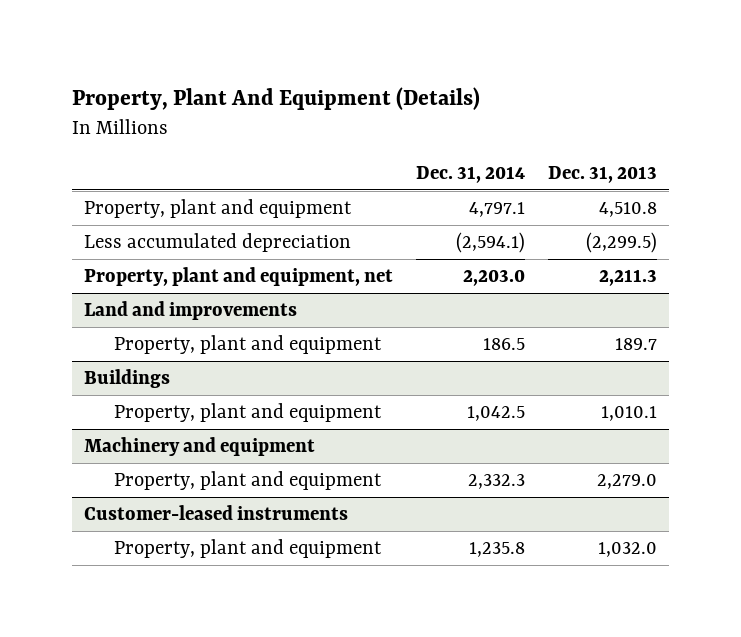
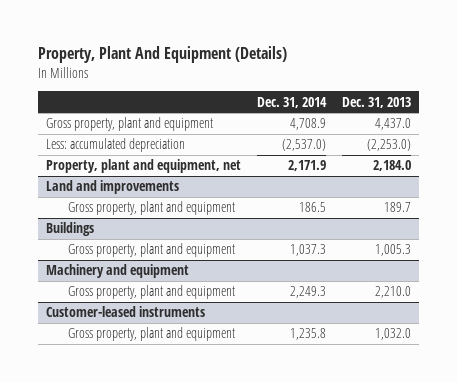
[83,198,352,218] Property, plant and equipment -> [46,117,214,132] Gross property, plant and equipment
[468,201,525,217] 4,797.1 -> [290,118,327,131] 4,708.9
[599,201,658,217] 4,510.8 -> [374,118,411,131] 4,437.0
[83,232,351,252] Less accumulated depreciation -> [46,138,186,153] Less: accumulated depreciation
[455,231,525,253] (2,594.1) -> [282,139,327,152] (2,537.0)
[586,231,658,253] (2,299.5) -> [366,139,411,152] (2,253.0)
[462,268,525,286] 2,203.0 -> [288,160,327,172] 2,171.9
[599,268,658,286] 2,211.3 -> [372,160,411,172] 2,184.0
[114,334,383,354] Property, plant and equipment -> [67,201,235,216] Gross property, plant and equipment
[114,402,383,422] Property, plant and equipment -> [67,243,235,258] Gross property, plant and equipment
[466,405,525,421] 1,042.5 -> [290,244,327,257] 1,037.3
[601,405,658,421] 1,010.1 -> [374,244,411,257] 1,005.3
[114,470,383,490] Property, plant and equipment -> [67,285,235,300] Gross property, plant and equipment
[467,473,525,489] 2,332.3 -> [290,286,327,299] 2,249.3
[597,473,658,489] 2,279.0 -> [374,286,411,299] 2,210.0
[114,538,383,558] Property, plant and equipment -> [67,327,235,342] Gross property, plant and equipment

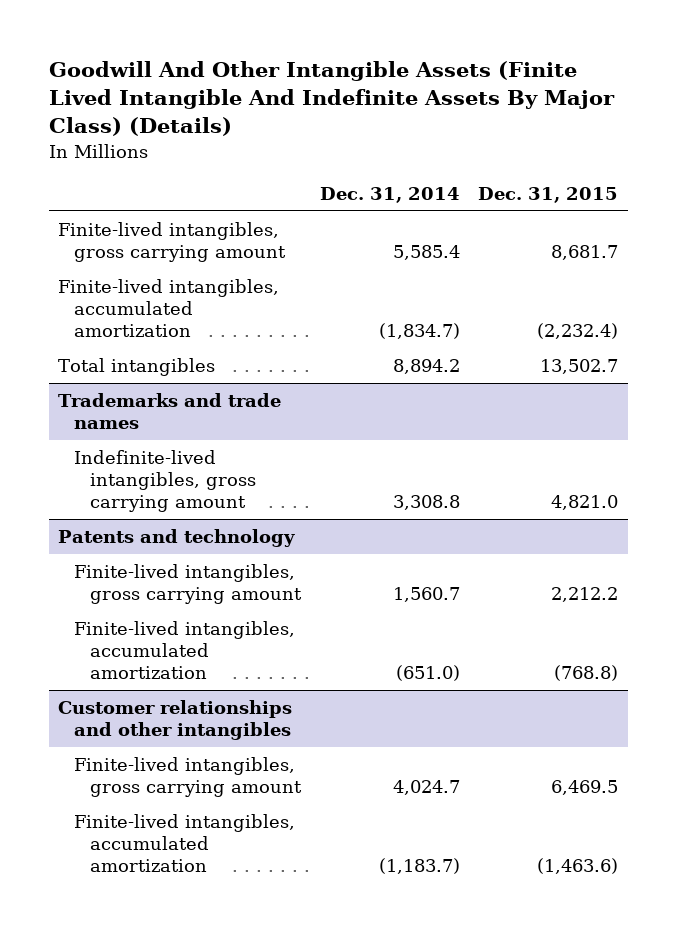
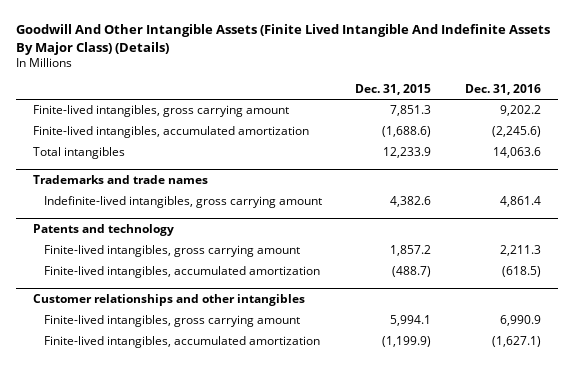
[319,186,460,203] Dec. 31, 2014 -> none
none -> [464,84,541,96] Dec. 31, 2016
[551,245,619,261] 8,681.7 -> [390,105,432,117] 7,851.3
[537,323,619,340] (2,232.4) -> [382,126,432,138] (1,688.6)
[540,358,619,374] 13,502.7 -> [383,147,432,159] 12,233.9
[551,495,619,511] 4,821.0 -> [390,196,432,208] 4,382.6
[551,587,619,603] 2,212.2 -> [390,245,432,257] 1,857.2
[554,665,619,682] (768.8) -> [392,266,432,278] (488.7)
[551,780,619,796] 6,469.5 -> [390,315,432,327] 5,994.1
[537,858,619,875] (1,463.6) -> [382,336,432,348] (1,199.9)

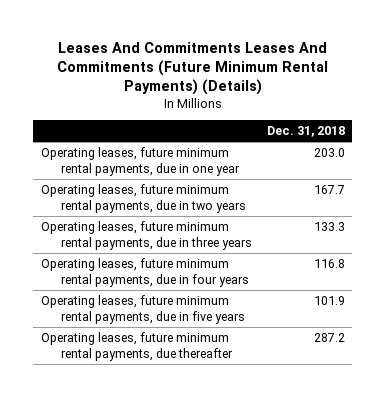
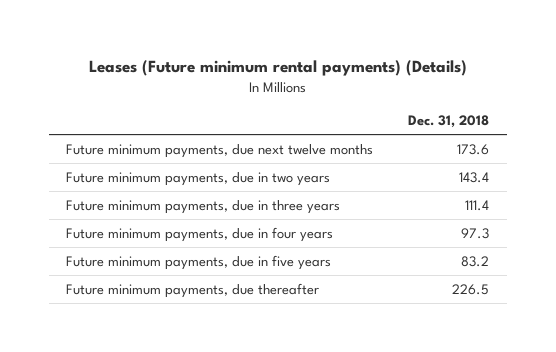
[56,41,328,96] Leases And Commitments Leases And Commitments (Future Minimum Rental Payments) (Details) -> [88,59,467,76] Leases (Future minimum rental payments) (Details)
[40,146,240,176] Operating leases, future minimum rental payments, due in one year -> [66,143,374,158] Future minimum payments, due next twelve months
[313,147,345,157] 203.0 -> [457,143,490,155] 173.6
[40,183,246,213] Operating leases, future minimum rental payments, due in two years -> [66,171,331,186] Future minimum payments, due in two years
[313,184,345,194] 167.7 -> [459,171,490,183] 143.4
[40,220,252,250] Operating leases, future minimum rental payments, due in three years -> [66,199,341,214] Future minimum payments, due in three years
[313,221,345,231] 133.3 -> [465,199,490,211] 111.4
[40,257,249,287] Operating leases, future minimum rental payments, due in four years -> [66,226,334,242] Future minimum payments, due in four years
[313,258,345,268] 116.8 -> [461,227,490,239] 97.3
[40,294,245,324] Operating leases, future minimum rental payments, due in five years -> [66,254,332,270] Future minimum payments, due in five years
[313,295,345,305] 101.9 -> [461,255,490,267] 83.2
[40,331,233,361] Operating leases, future minimum rental payments, due thereafter -> [66,282,320,298] Future minimum payments, due thereafter
[313,332,345,342] 287.2 -> [452,283,490,295] 226.5

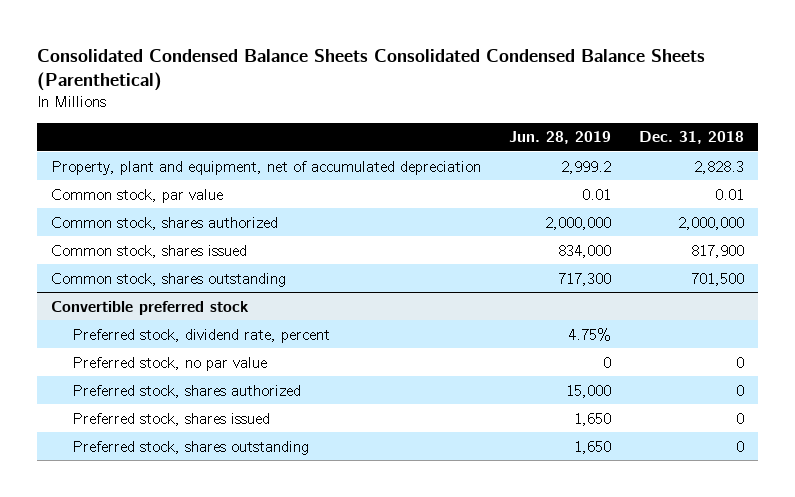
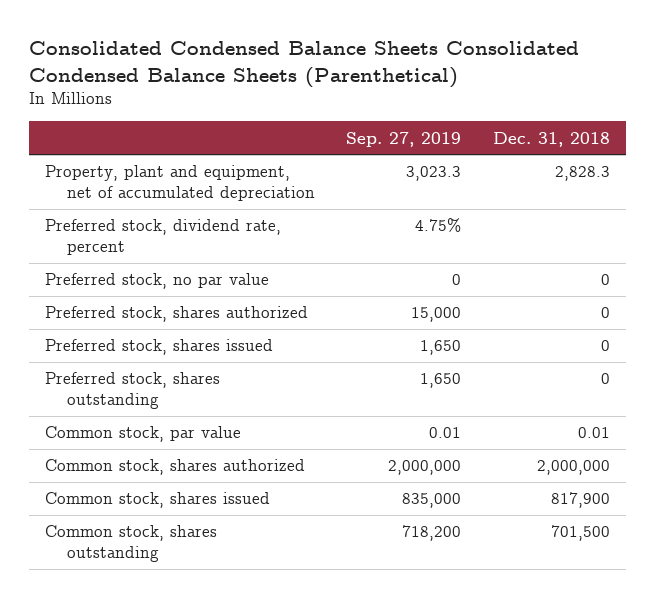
[509,131,612,145] Jun. 28, 2019 -> none
none -> [346,131,462,147] Sep. 27, 2019
[51,300,250,315] Convertible preferred stock -> none
[51,188,224,203] Common stock, par value -> [45,426,242,443] Common stock, par value
[51,216,279,230] Common stock, shares authorized -> [45,459,306,476] Common stock, shares authorized
[51,244,248,258] Common stock, shares issued -> [45,492,271,509] Common stock, shares issued
[51,272,287,287] Common stock, shares outstanding -> [45,525,218,563] Common stock, shares outstanding

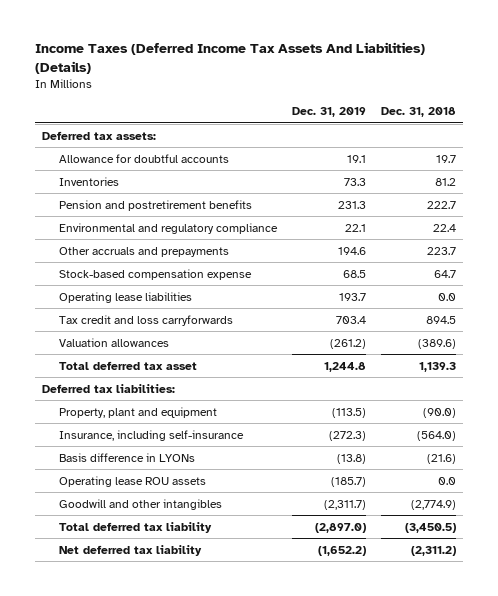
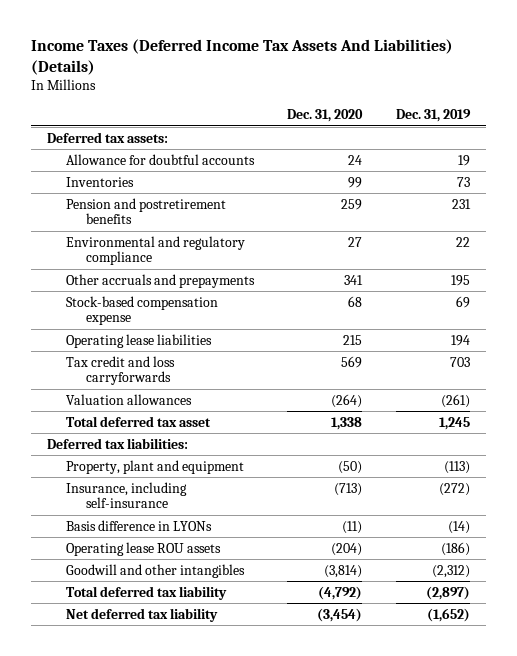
[380,107,456,118] Dec. 31, 2018 -> none
none -> [287,108,364,122] Dec. 31, 2020
[347,154,367,163] 19.1 -> [457,154,470,166] 19
[344,177,367,186] 73.3 -> [456,176,470,187] 73
[338,200,367,209] 231.3 -> [451,198,471,209] 231
[345,223,367,232] 22.1 -> [455,236,470,247] 22
[338,246,367,255] 194.6 -> [450,274,470,286] 195
[343,269,367,278] 68.5 -> [455,295,470,308] 69
[339,292,367,301] 193.7 -> [450,334,470,346] 194
[336,315,367,324] 703.4 -> [449,356,470,367] 703
[330,338,367,349] (261.2) -> [440,393,470,408] (261)
[324,361,367,372] 1,244.8 -> [438,416,470,430] 1,245
[332,407,367,418] (113.5) -> [443,460,470,474] (113)
[329,430,367,441] (272.3) -> [438,482,470,496] (272)
[337,453,367,464] (13.8) -> [447,520,470,534] (14)
[331,476,367,487] (185.7) -> [440,541,470,556] (186)
[324,499,367,510] (2,311.7) -> [431,564,470,578] (2,312)
[315,522,367,533] (2,897.0) -> [425,585,470,600] (2,897)
[318,545,367,556] (1,652.2) -> [426,607,470,622] (1,652)

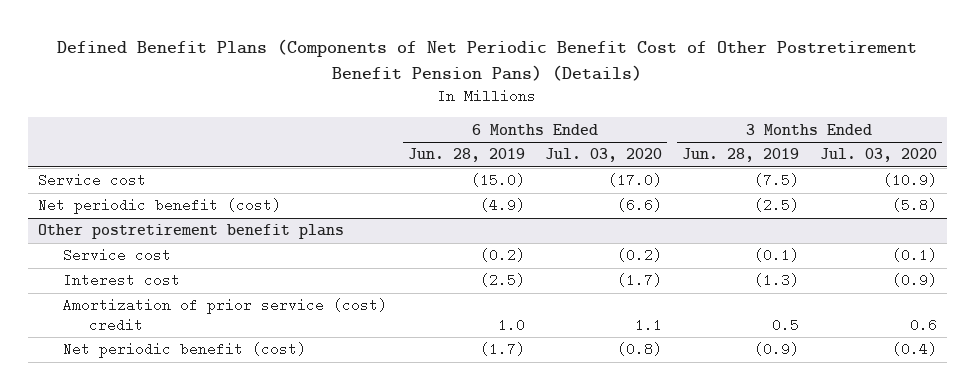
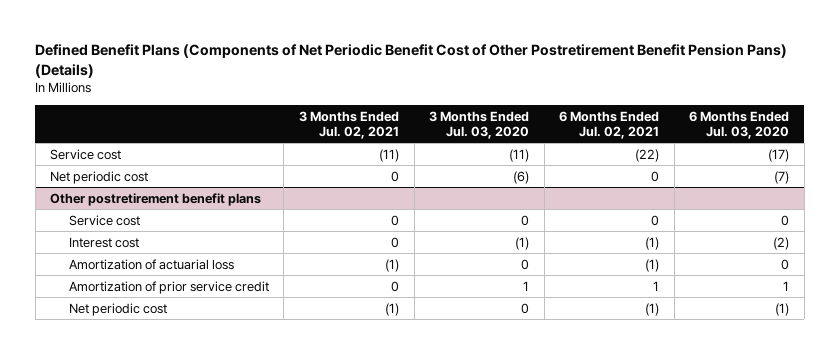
[407,148,525,163] Jun. 28, 2019 -> none
[682,148,800,163] Jun. 28, 2019 -> none
none -> [298,110,399,139] 3 Months Ended Jul. 02, 2021
none -> [559,110,660,139] 6 Months Ended Jul. 02, 2021
[607,173,662,188] (17.0) -> [768,148,790,162] (17)
[882,173,937,188] (10.9) -> [509,148,530,162] (11)
[38,198,282,215] Net periodic benefit (cost) -> [50,170,149,184] Net periodic cost
[616,198,662,213] (6.6) -> [774,170,790,184] (7)
[891,198,937,213] (5.8) -> [513,170,530,184] (6)
[616,248,662,263] (0.2) -> [781,214,790,226] 0
[891,248,937,263] (0.1) -> [521,214,530,226] 0
[616,273,662,288] (1.7) -> [773,236,790,250] (2)
[891,273,937,288] (0.9) -> [515,236,530,250] (1)
none -> [68,258,234,270] Amortization of actuarial loss
[63,298,388,332] Amortization of prior service (cost) credit -> [68,280,269,294] Amortization of prior service credit
[634,317,662,332] 1.1 -> [783,280,790,291] 1
[909,317,937,332] 0.6 -> [523,280,530,291] 1
[63,342,307,359] Net periodic benefit (cost) -> [68,302,167,316] Net periodic cost
[616,342,662,357] (0.8) -> [775,302,790,316] (1)
[891,342,937,357] (0.4) -> [521,302,530,314] 0

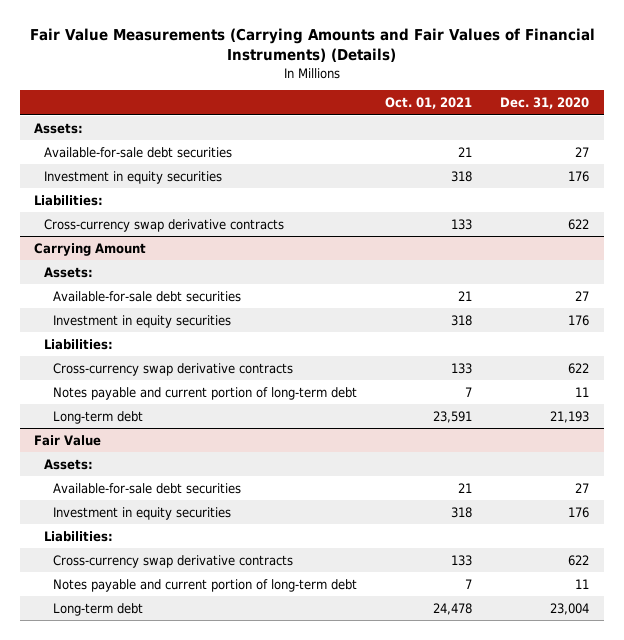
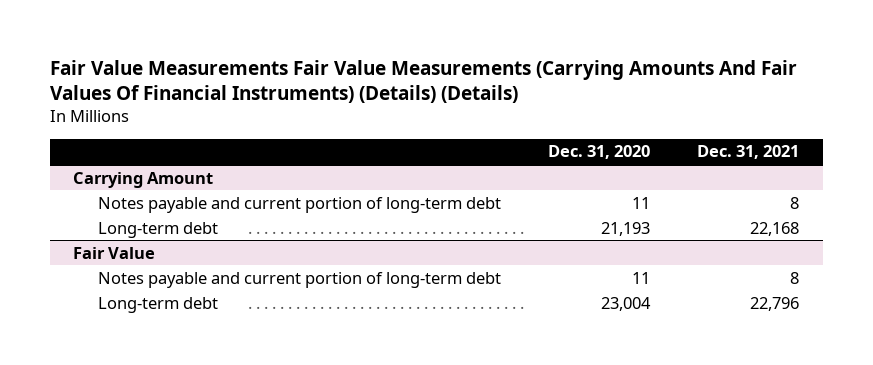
[29,28,595,63] Fair Value Measurements (Carrying Amounts and Fair Values of Financial Instruments) (Details) -> [49,60,797,104] Fair Value Measurements Fair Value Measurements (Carrying Amounts And Fair Values Of Financial Instruments) (Details) (Details)
[385,97,473,110] Oct. 01, 2021 -> none
none -> [697,145,800,160] Dec. 31, 2021
[34,122,84,134] Assets: -> none
[43,146,232,158] Available-for-sale debt securities -> none
[43,170,222,184] Investment in equity securities -> none
[34,194,104,206] Liabilities: -> none
[43,218,284,232] Cross-currency swap derivative contracts -> none
[43,266,93,278] Assets: -> none
[52,290,241,302] Available-for-sale debt securities -> none
[52,314,231,328] Investment in equity securities -> none
[43,338,113,350] Liabilities: -> none
[52,362,293,376] Cross-currency swap derivative contracts -> none
[43,458,93,470] Assets: -> none
[52,482,241,494] Available-for-sale debt securities -> none
[52,506,231,520] Investment in equity securities -> none
[43,530,113,542] Liabilities: -> none
[52,554,293,568] Cross-currency swap derivative contracts -> none

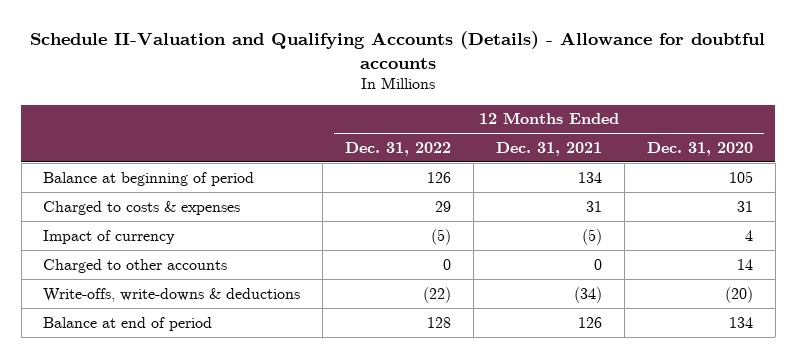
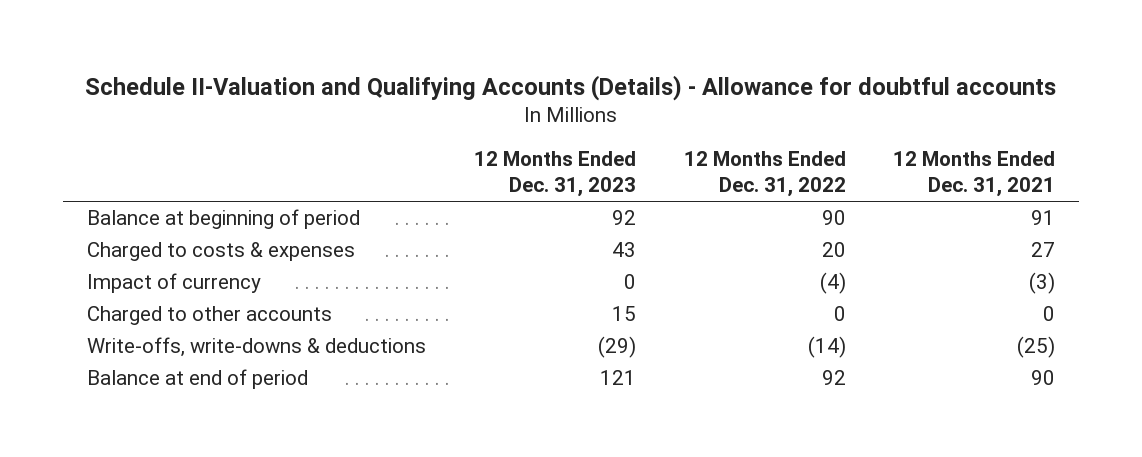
[647,141,754,156] Dec. 31, 2020 -> none
none -> [473,151,636,198] 12 Months Ended Dec. 31, 2023
[427,171,452,183] 126 -> [821,210,846,226] 90
[578,171,603,183] 134 -> [1031,210,1056,226] 91
[435,200,452,212] 29 -> [821,242,846,258] 20
[586,200,603,212] 31 -> [1031,242,1056,258] 27
[431,228,452,245] (5) -> [819,272,846,295] (4)
[582,228,603,245] (5) -> [1029,272,1056,295] (3)
[423,286,452,303] (22) -> [807,336,846,359] (14)
[574,286,603,303] (34) -> [1017,336,1056,359] (25)
[427,316,452,328] 128 -> [821,370,846,386] 92
[578,316,603,328] 126 -> [1031,370,1056,386] 90

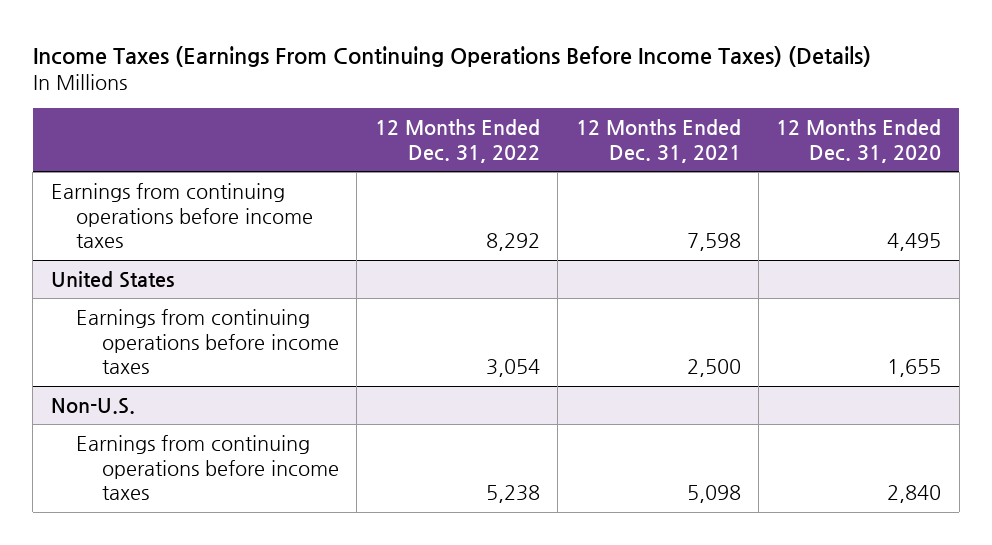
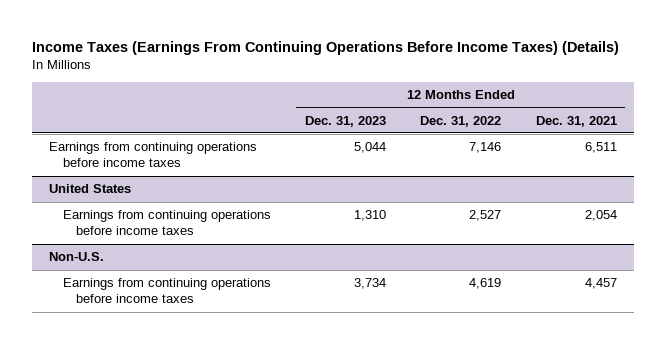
[776,119,942,163] 12 Months Ended Dec. 31, 2020 -> none
none -> [304,115,386,127] Dec. 31, 2023
[485,233,540,252] 8,292 -> [469,142,502,154] 7,146
[686,233,741,252] 7,598 -> [584,142,617,154] 6,511
[485,359,540,378] 3,054 -> [469,210,502,222] 2,527
[686,359,741,378] 2,500 -> [584,210,617,222] 2,054
[485,485,540,504] 5,238 -> [469,278,502,290] 4,619
[686,485,741,504] 5,098 -> [584,278,617,290] 4,457

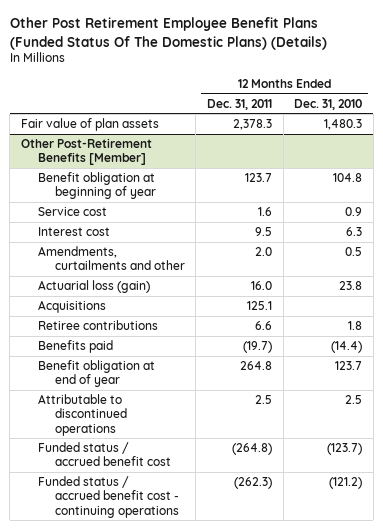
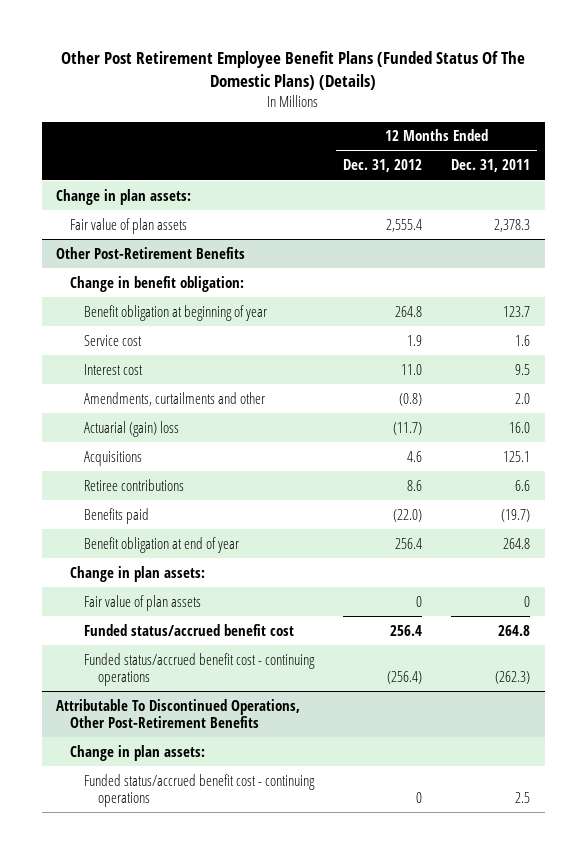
[294,98,363,110] Dec. 31, 2010 -> none
none -> [343,159,423,173] Dec. 31, 2012
none -> [56,188,192,205] Change in plan assets:
[20,137,152,166] Other Post-Retirement Benefits [Member] -> [56,246,246,259] Other Post-Retirement Benefits
none -> [70,275,245,292] Change in benefit obligation:
[37,279,150,293] Actuarial loss (gain) -> [83,420,179,437] Actuarial (gain) loss
[37,393,127,436] Attributable to discontinued operations -> none
none -> [70,565,206,582] Change in plan assets:
none -> [83,594,201,611] Fair value of plan assets
[37,441,171,467] Funded status / accrued benefit cost -> [83,623,294,636] Funded status/accrued benefit cost
[232,442,273,455] (264.8) -> [498,624,531,636] 264.8
[37,475,179,518] Funded status / accrued benefit cost - continuing operations -> [83,652,315,686] Funded status/accrued benefit cost - continuing operations
none -> [56,698,301,728] Attributable To Discontinued Operations, Other Post-Retirement Benefits
none -> [70,744,206,761] Change in plan assets:
none -> [83,773,315,807] Funded status/accrued benefit cost - continuing operations

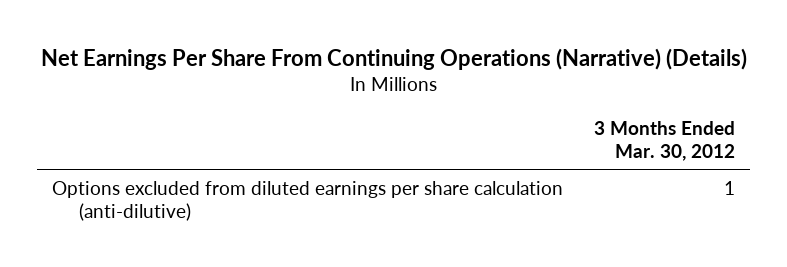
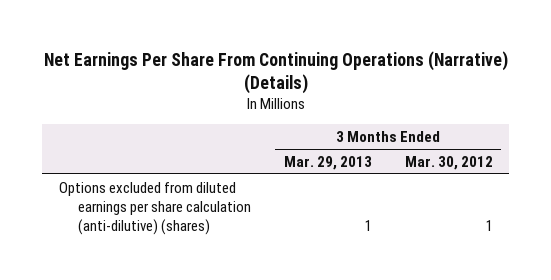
none -> [283,155,372,170] Mar. 29, 2013
[52,181,564,221] Options excluded from diluted earnings per share calculation (anti-dilutive) -> [58,181,251,236] Options excluded from diluted earnings per share calculation (anti-dilutive) (shares)

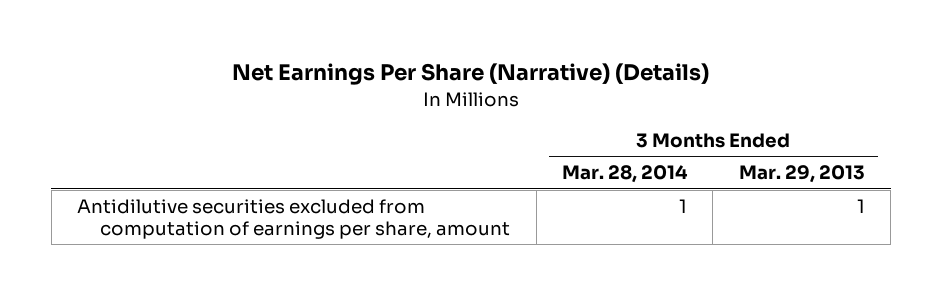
[43,50,508,94] Net Earnings Per Share From Continuing Operations (Narrative) (Details) -> [232,63,710,86] Net Earnings Per Share (Narrative) (Details)
[404,155,493,170] Mar. 30, 2012 -> none
none -> [562,165,689,184] Mar. 28, 2014
[58,181,251,236] Options excluded from diluted earnings per share calculation (anti-dilutive) (shares) -> [77,198,511,239] Antidilutive securities excluded from computation of earnings per share, amount

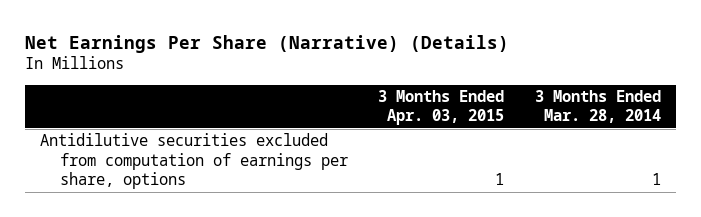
[738,165,865,184] Mar. 29, 2013 -> none
none -> [378,89,505,126] 3 Months Ended Apr. 03, 2015
[77,198,511,239] Antidilutive securities excluded from computation of earnings per share, amount -> [40,133,348,190] Antidilutive securities excluded from computation of earnings per share, options

